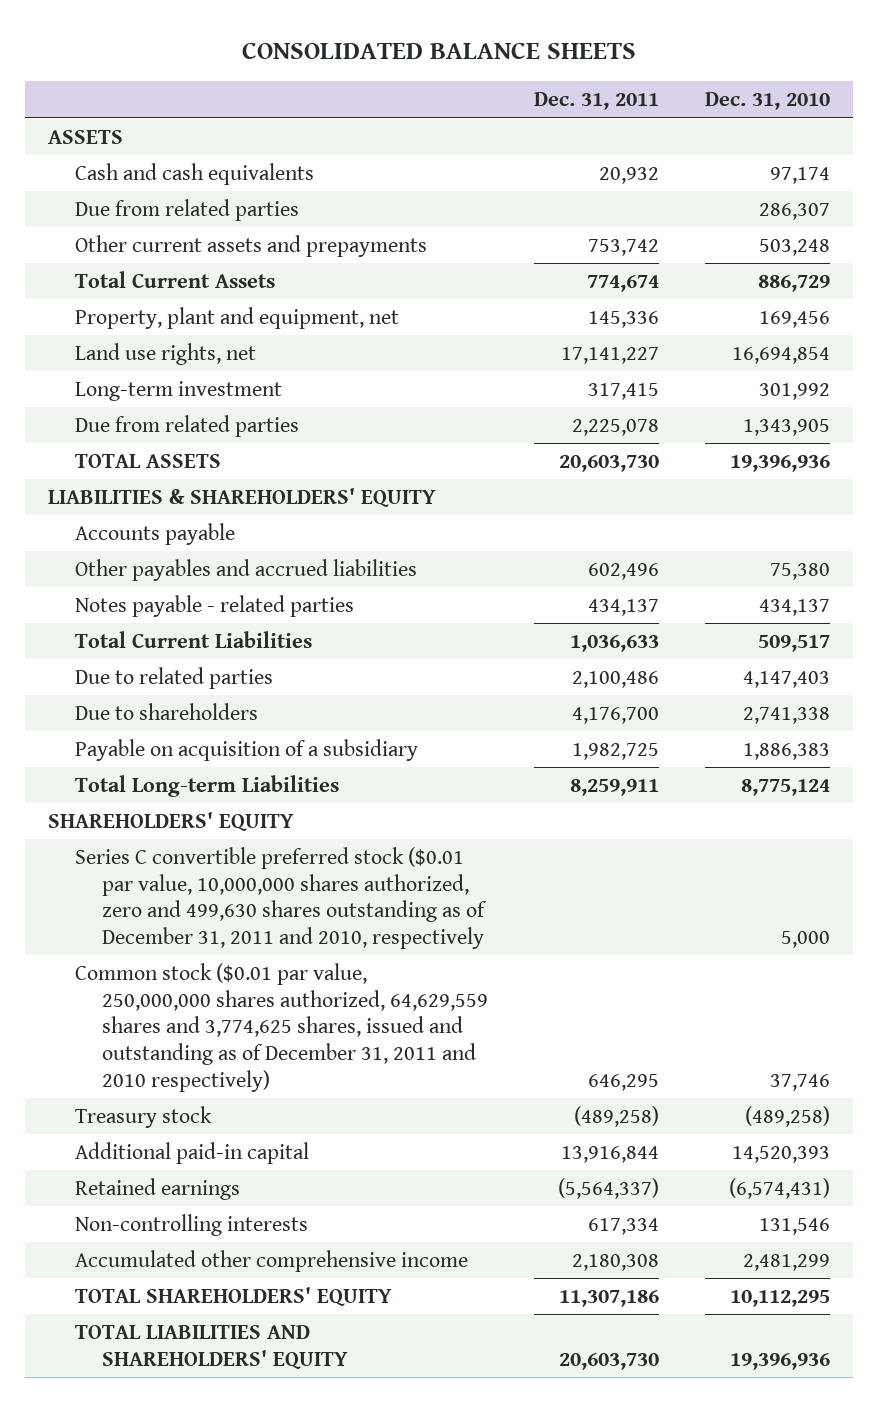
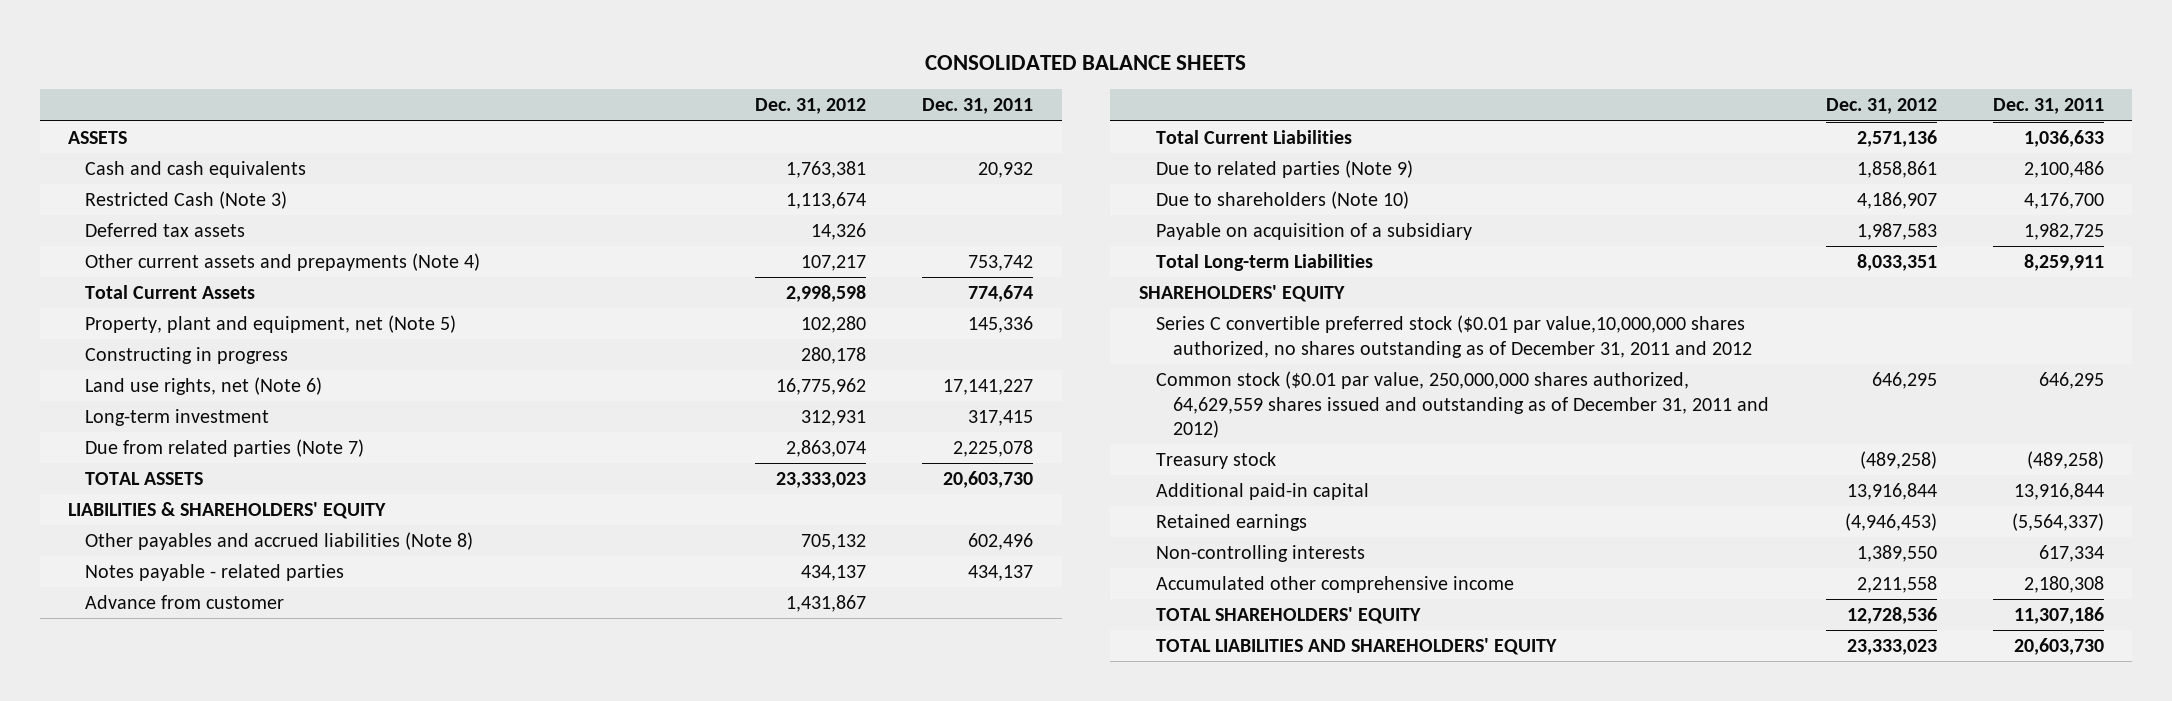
[704,92,830,111] Dec. 31, 2010 -> none
none -> [754,98,866,115] Dec. 31, 2012
[74,199,299,222] Due from related parties -> none
none -> [85,190,288,209] Restricted Cash (Note 3)
none -> [85,222,246,237] Deferred tax assets
[74,235,427,258] Other current assets and prepayments -> [85,252,481,271] Other current assets and prepayments (Note 4)
[74,307,399,330] Property, plant and equipment, net -> [85,314,457,333] Property, plant and equipment, net (Note 5)
none -> [85,346,289,364] Constructing in progress
[74,343,256,366] Land use rights, net -> [85,376,323,395] Land use rights, net (Note 6)
[74,415,299,438] Due from related parties -> [85,438,365,457] Due from related parties (Note 7)
[74,523,235,546] Accounts payable -> none
[74,559,417,582] Other payables and accrued liabilities -> [85,531,474,550] Other payables and accrued liabilities (Note 8)
none -> [85,594,285,609] Advance from customer
[74,667,273,690] Due to related parties -> [1155,159,1413,178] Due to related parties (Note 9)
[74,703,258,721] Due to shareholders -> [1155,190,1409,209] Due to shareholders (Note 10)
[74,847,487,950] Series C convertible preferred stock ($0.01 par value, 10,000,000 shares authorized, zero and 499,630 shares outstanding as of December 31, 2011 and 2010, respectively -> [1155,314,1752,358] Series C convertible preferred stock ($0.01 par value,10,000,000 shares authorized, no shares outstanding as of December 31, 2011 and 2012
[74,963,488,1092] Common stock ($0.01 par value, 250,000,000 shares authorized, 64,629,559 shares and 3,774,625 shares, issued and outstanding as of December 31, 2011 and 2010 respectively) -> [1155,370,1769,439] Common stock ($0.01 par value, 250,000,000 shares authorized, 64,629,559 shares issued and outstanding as of December 31, 2011 and 2012)

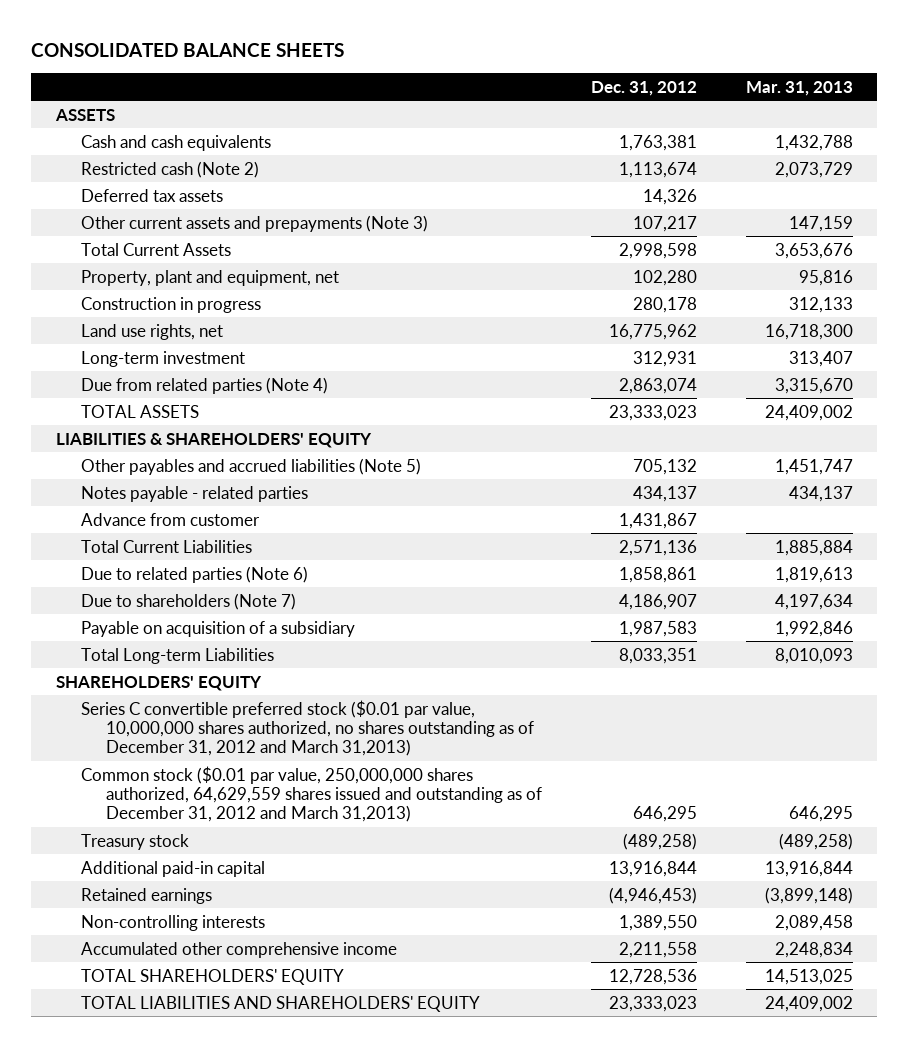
[922,98,1034,115] Dec. 31, 2011 -> none
none -> [745,80,853,96] Mar. 31, 2013
[85,190,288,209] Restricted Cash (Note 3) -> [80,160,259,178] Restricted cash (Note 2)
[85,252,481,271] Other current assets and prepayments (Note 4) -> [80,214,428,232] Other current assets and prepayments (Note 3)
[85,314,457,333] Property, plant and equipment, net (Note 5) -> [80,269,339,286] Property, plant and equipment, net
[85,346,289,364] Constructing in progress -> [80,296,261,313] Construction in progress
[85,376,323,395] Land use rights, net (Note 6) -> [80,323,223,340] Land use rights, net
[85,438,365,457] Due from related parties (Note 7) -> [80,376,328,394] Due from related parties (Note 4)
[85,531,474,550] Other payables and accrued liabilities (Note 8) -> [80,457,421,475] Other payables and accrued liabilities (Note 5)
[1155,159,1413,178] Due to related parties (Note 9) -> [80,565,308,583] Due to related parties (Note 6)
[1155,190,1409,209] Due to shareholders (Note 10) -> [80,592,296,610] Due to shareholders (Note 7)
[1155,314,1752,358] Series C convertible preferred stock ($0.01 par value,10,000,000 shares authorized, no shares outstanding as of December 31, 2011 and 2012 -> [80,699,534,756] Series C convertible preferred stock ($0.01 par value, 10,000,000 shares authorized, no shares outstanding as of December 31, 2012 and March 31,2013)
[1155,370,1769,439] Common stock ($0.01 par value, 250,000,000 shares authorized, 64,629,559 shares issued and outstanding as of December 31, 2011 and 2012) -> [80,765,542,822] Common stock ($0.01 par value, 250,000,000 shares authorized, 64,629,559 shares issued and outstanding as of December 31, 2012 and March 31,2013)

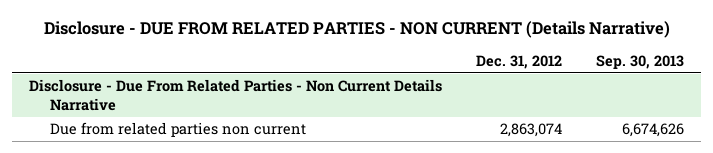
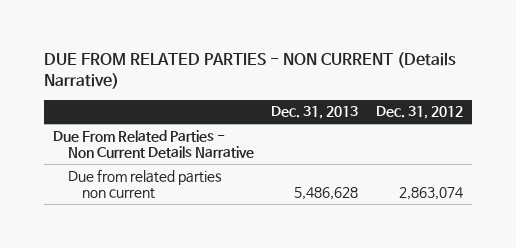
[43,21,670,39] Disclosure - DUE FROM RELATED PARTIES - NON CURRENT (Details Narrative) -> [44,52,457,90] DUE FROM RELATED PARTIES - NON CURRENT (Details Narrative)
[596,54,685,69] Sep. 30, 2013 -> none
none -> [271,106,359,120] Dec. 31, 2013
[28,79,442,111] Disclosure - Due From Related Parties - Non Current Details Narrative -> [52,129,254,158] Due From Related Parties - Non Current Details Narrative

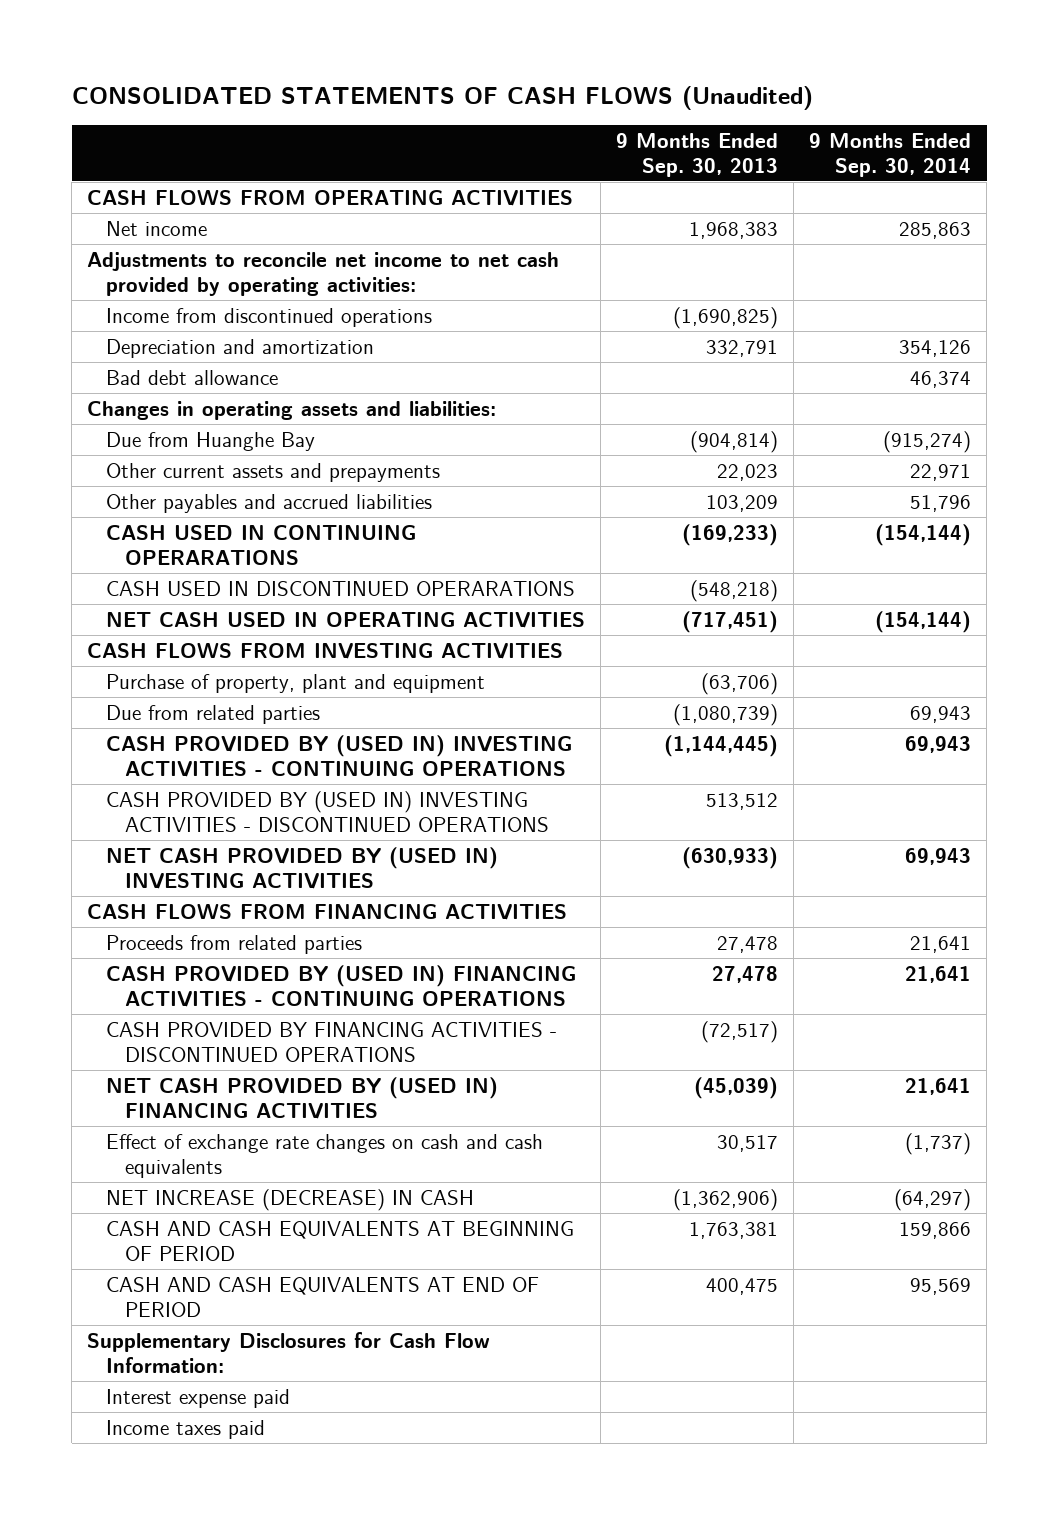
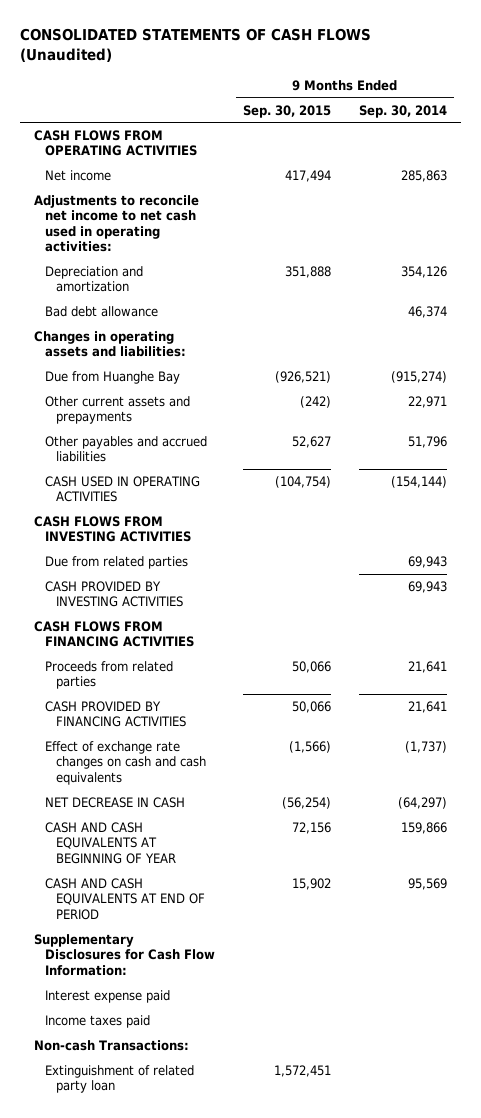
[616,132,779,177] 9 Months Ended Sep. 30, 2013 -> none
none -> [242,104,331,118] Sep. 30, 2015
[106,307,433,327] Income from discontinued operations -> none
[87,251,560,296] Adjustments to reconcile net income to net cash provided by operating activities: -> [34,195,200,253] Adjustments to reconcile net income to net cash used in operating activities:
[106,524,417,565] CASH USED IN CONTINUING OPERARATIONS -> none
[106,580,576,596] CASH USED IN DISCONTINUED OPERARATIONS -> none
[106,611,586,628] NET CASH USED IN OPERATING ACTIVITIES -> [45,476,201,503] CASH USED IN OPERATING ACTIVITIES
[106,673,486,693] Purchase of property, plant and equipment -> none
[106,734,573,777] CASH PROVIDED BY (USED IN) INVESTING ACTIVITIES - CONTINUING OPERATIONS -> none
[106,790,550,832] CASH PROVIDED BY (USED IN) INVESTING ACTIVITIES - DISCONTINUED OPERATIONS -> none
[106,846,499,889] NET CASH PROVIDED BY (USED IN) INVESTING ACTIVITIES -> [45,581,183,608] CASH PROVIDED BY INVESTING ACTIVITIES
[106,964,577,1007] CASH PROVIDED BY (USED IN) FINANCING ACTIVITIES - CONTINUING OPERATIONS -> none
[106,1021,558,1062] CASH PROVIDED BY FINANCING ACTIVITIES - DISCONTINUED OPERATIONS -> none
[106,1076,499,1119] NET CASH PROVIDED BY (USED IN) FINANCING ACTIVITIES -> [45,701,186,728] CASH PROVIDED BY FINANCING ACTIVITIES
[106,1188,475,1211] NET INCREASE (DECREASE) IN CASH -> [45,797,186,809] NET DECREASE IN CASH
[106,1220,575,1261] CASH AND CASH EQUIVALENTS AT BEGINNING OF PERIOD -> [45,822,176,864] CASH AND CASH EQUIVALENTS AT BEGINNING OF YEAR
none -> [34,1040,190,1052] Non-cash Transactions:
none -> [45,1065,195,1094] Extinguishment of related party loan

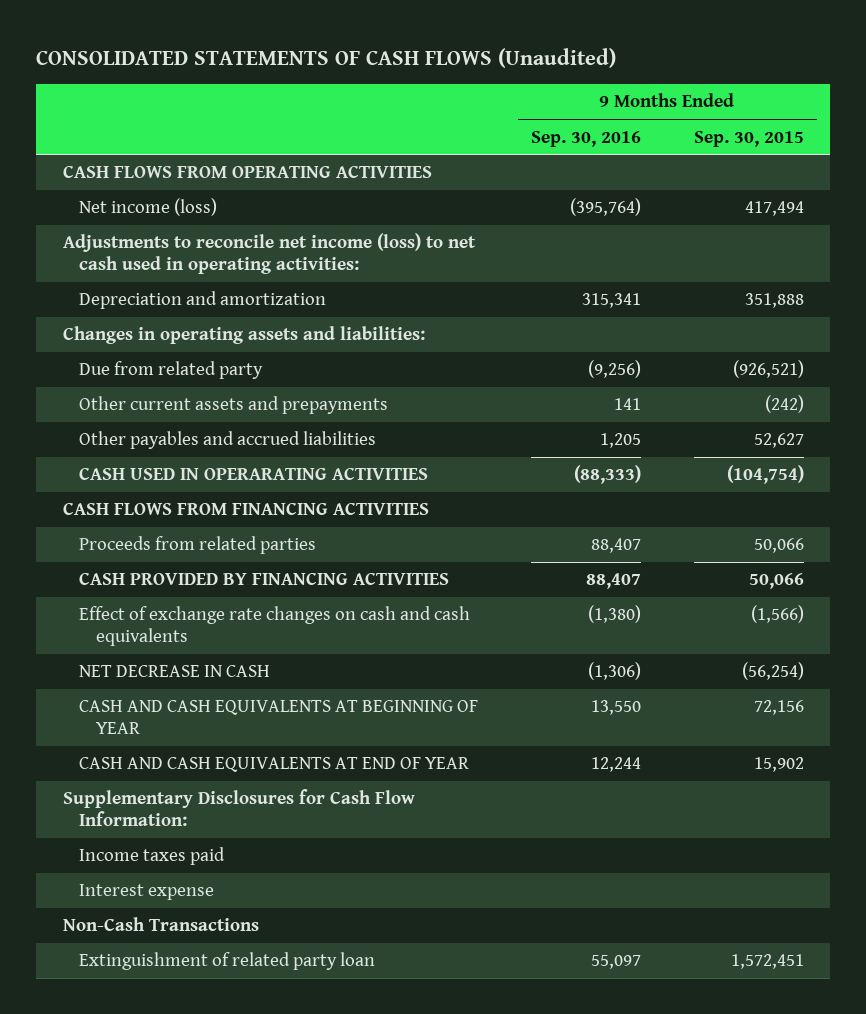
[358,104,447,118] Sep. 30, 2014 -> none
none -> [530,130,641,147] Sep. 30, 2016
[45,170,112,182] Net income -> [79,198,218,217] Net income (loss)
[34,195,200,253] Adjustments to reconcile net income to net cash used in operating activities: -> [62,233,476,275] Adjustments to reconcile net income (loss) to net cash used in operating activities:
[45,306,159,318] Bad debt allowance -> none
[45,371,181,385] Due from Huanghe Bay -> [79,361,264,380] Due from related party
[34,516,192,543] CASH FLOWS FROM INVESTING ACTIVITIES -> none
[45,556,189,570] Due from related parties -> none
[45,581,183,608] CASH PROVIDED BY INVESTING ACTIVITIES -> none
[45,476,201,503] CASH USED IN OPERATING ACTIVITIES -> [79,467,429,481] CASH USED IN OPERARATING ACTIVITIES
[45,878,205,920] CASH AND CASH EQUIVALENTS AT END OF PERIOD -> [79,757,470,773] CASH AND CASH EQUIVALENTS AT END OF YEAR
[45,990,171,1004] Interest expense paid -> none
none -> [79,884,215,901] Interest expense
[34,1040,190,1052] Non-cash Transactions: -> [62,917,259,932] Non-Cash Transactions

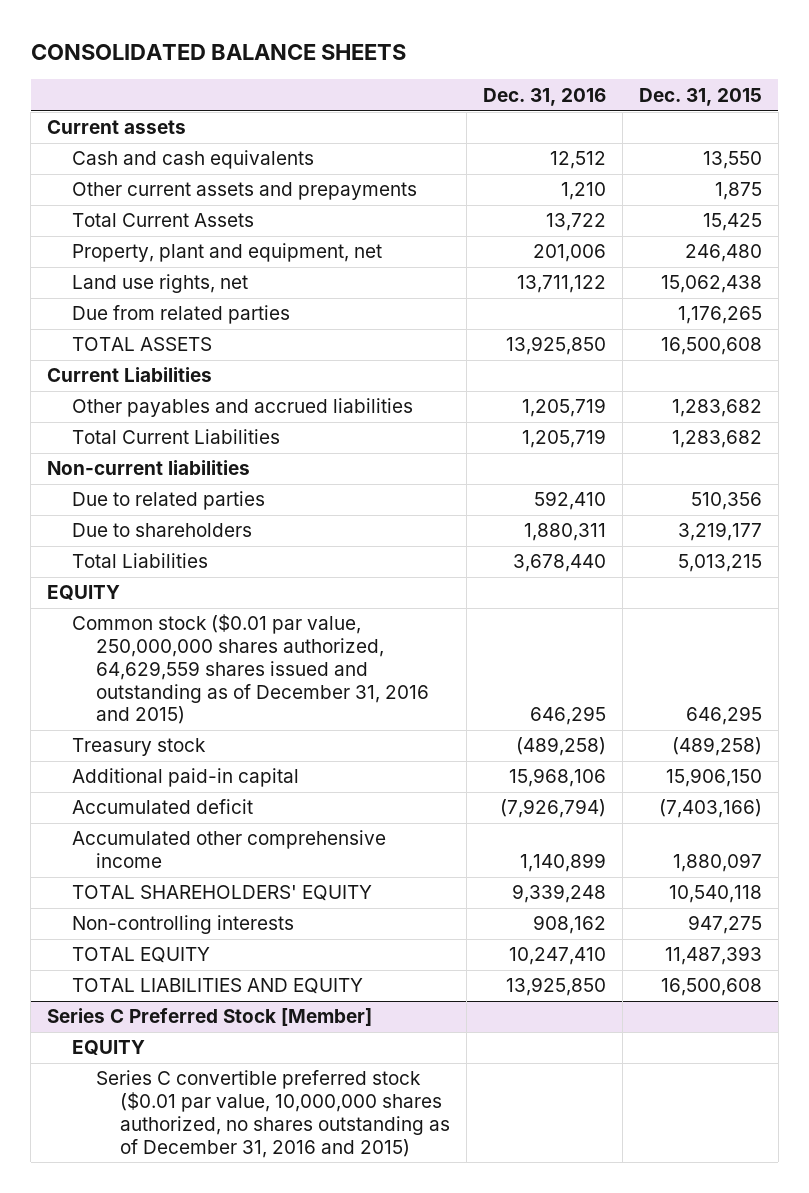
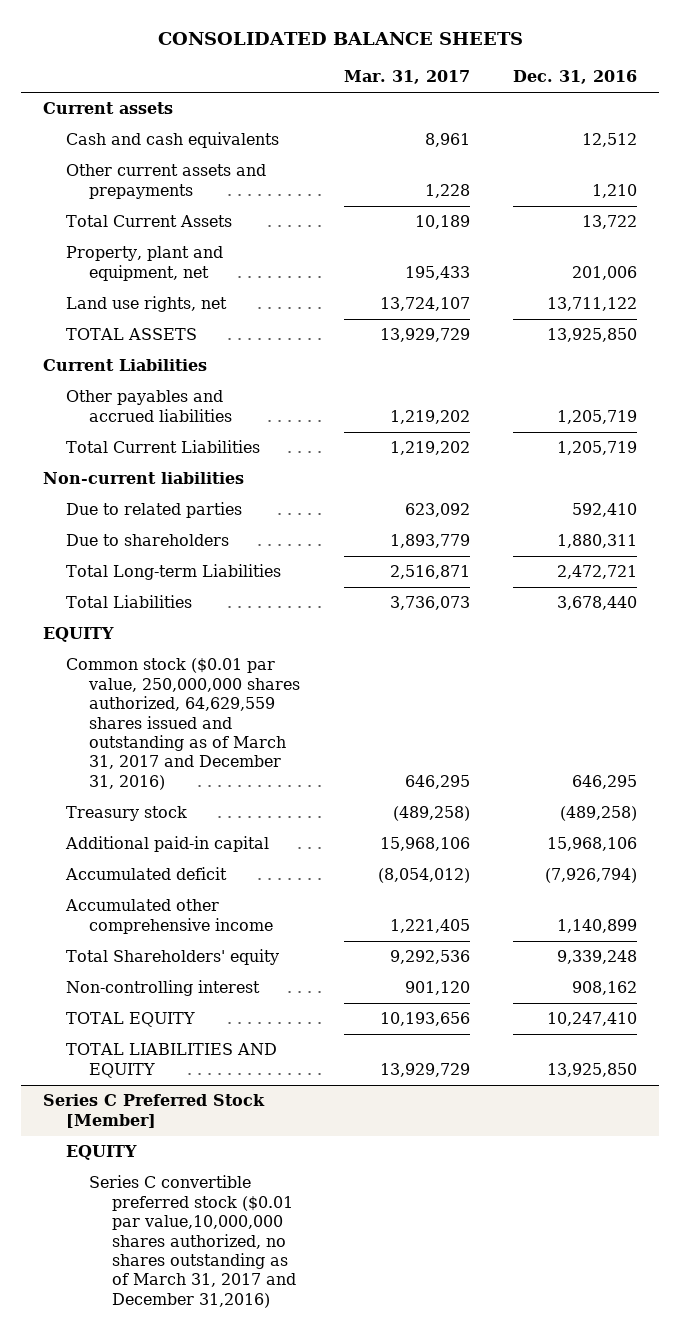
[638,87,762,106] Dec. 31, 2015 -> none
none -> [343,70,470,85] Mar. 31, 2017
[71,305,290,325] Due from related parties -> none
none -> [66,564,282,581] Total Long-term Liabilities
[71,614,429,725] Common stock ($0.01 par value, 250,000,000 shares authorized, 64,629,559 shares issued and outstanding as of December 31, 2016 and 2015) -> [66,658,301,790] Common stock ($0.01 par value, 250,000,000 shares authorized, 64,629,559 shares issued and outstanding as of March 31, 2017 and December 31, 2016)
[71,885,372,902] TOTAL SHAREHOLDERS' EQUITY -> [66,949,280,966] Total Shareholders' equity
[71,915,294,935] Non-controlling interests -> [66,980,261,997] Non-controlling interest
[95,1070,451,1158] Series C convertible preferred stock ($0.01 par value, 10,000,000 shares authorized, no shares outstanding as of December 31, 2016 and 2015) -> [89,1175,297,1308] Series C convertible preferred stock ($0.01 par value,10,000,000 shares authorized, no shares outstanding as of March 31, 2017 and December 31,2016)

